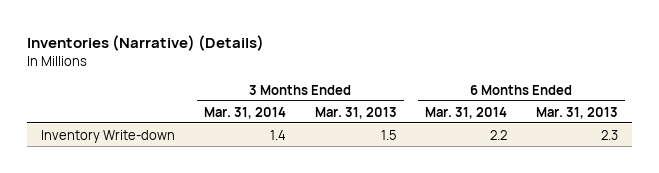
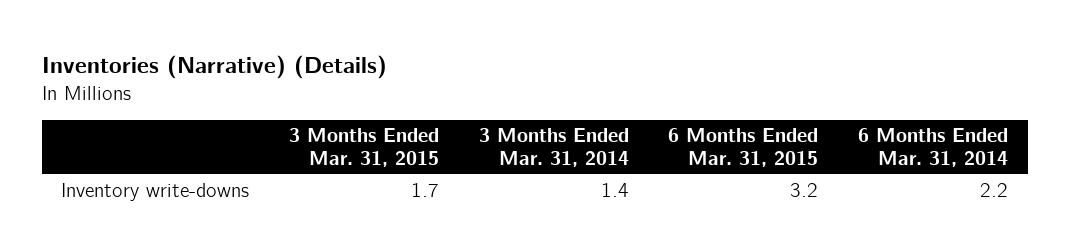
[314,106,397,119] Mar. 31, 2013 -> none
[535,106,618,119] Mar. 31, 2013 -> none
none -> [288,127,439,168] 3 Months Ended Mar. 31, 2015
none -> [668,127,819,168] 6 Months Ended Mar. 31, 2015
[41,129,176,143] Inventory Write-down -> [61,183,250,202] Inventory write-downs

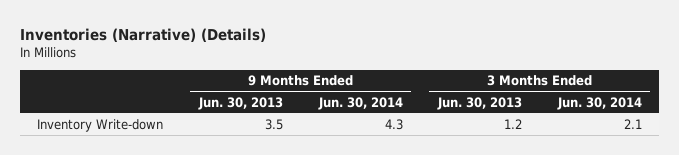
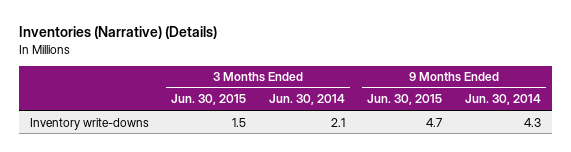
[198,96,284,110] Jun. 30, 2013 -> none
[437,96,523,110] Jun. 30, 2013 -> none
none -> [171,94,247,106] Jun. 30, 2015
none -> [367,94,443,106] Jun. 30, 2015
[37,119,164,133] Inventory Write-down -> [30,117,150,130] Inventory write-downs

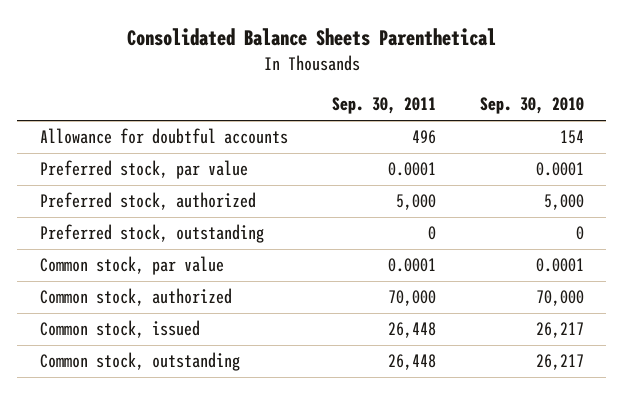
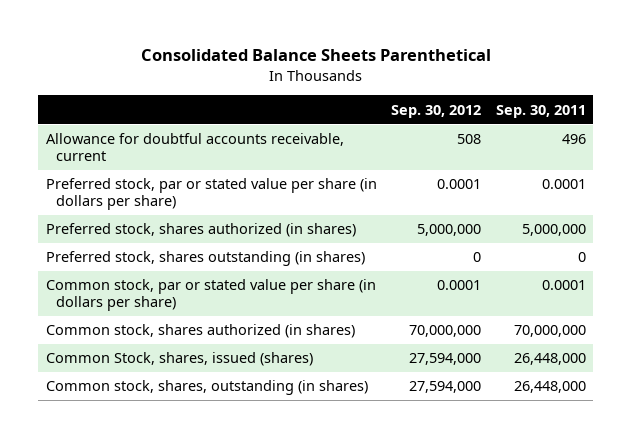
[480,97,585,115] Sep. 30, 2010 -> none
none -> [391,104,482,118] Sep. 30, 2012
[39,128,288,145] Allowance for doubtful accounts -> [45,133,344,162] Allowance for doubtful accounts receivable, current
[39,160,248,180] Preferred stock, par value -> [45,178,377,211] Preferred stock, par or stated value per share (in dollars per share)
[39,192,256,211] Preferred stock, authorized -> [45,223,356,238] Preferred stock, shares authorized (in shares)
[395,194,436,211] 5,000 -> [522,224,587,237] 5,000,000
[39,224,264,244] Preferred stock, outstanding -> [45,251,365,267] Preferred stock, shares outstanding (in shares)
[39,256,224,276] Common stock, par value -> [45,279,376,312] Common stock, par or stated value per share (in dollars per share)
[39,288,232,307] Common stock, authorized -> [45,324,355,339] Common stock, shares authorized (in shares)
[387,290,436,307] 70,000 -> [514,325,587,338] 70,000,000
[39,320,200,339] Common stock, issued -> [45,352,313,367] Common Stock, shares, issued (shares)
[387,322,436,339] 26,448 -> [514,353,587,366] 26,448,000
[39,352,240,372] Common stock, outstanding -> [45,380,368,396] Common stock, shares, outstanding (in shares)
[387,354,436,371] 26,448 -> [514,381,587,394] 26,448,000

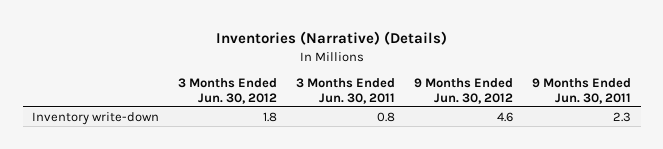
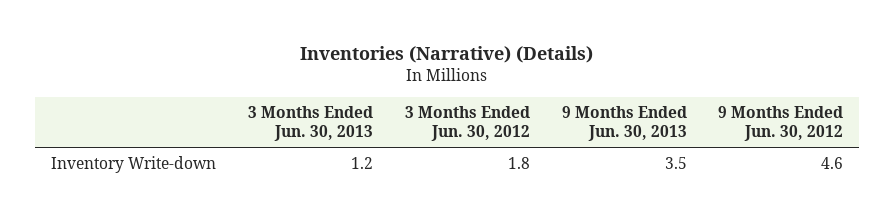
[296,77,396,104] 3 Months Ended Jun. 30, 2011 -> none
[532,77,632,104] 9 Months Ended Jun. 30, 2011 -> none
none -> [247,105,373,142] 3 Months Ended Jun. 30, 2013
none -> [561,105,687,142] 9 Months Ended Jun. 30, 2013
[32,112,160,126] Inventory write-down -> [51,156,217,174] Inventory Write-down

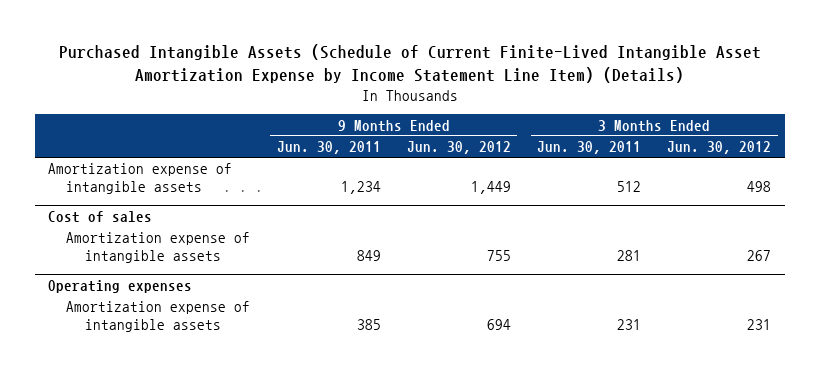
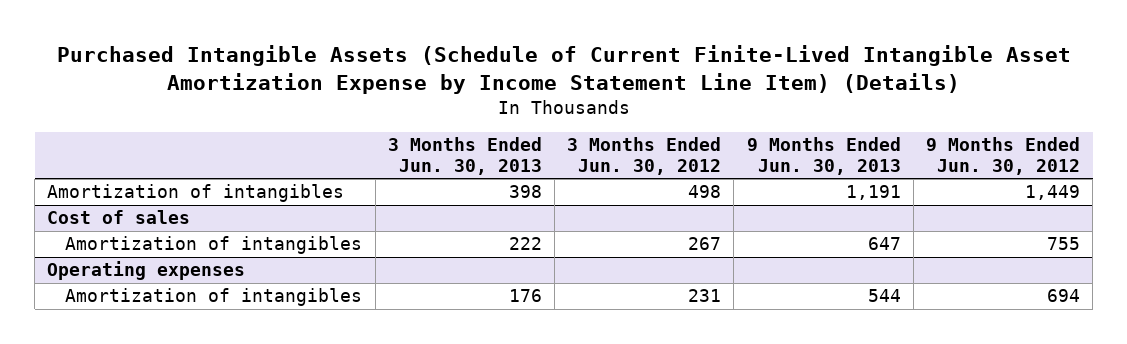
[276,141,381,155] Jun. 30, 2011 -> none
[537,141,642,155] Jun. 30, 2011 -> none
none -> [387,137,542,175] 3 Months Ended Jun. 30, 2013
none -> [746,137,901,175] 9 Months Ended Jun. 30, 2013
[48,163,233,195] Amortization expense of intangible assets -> [47,184,345,203] Amortization of intangibles
[66,232,251,264] Amortization expense of intangible assets -> [65,236,363,255] Amortization of intangibles
[66,301,251,333] Amortization expense of intangible assets -> [65,288,363,307] Amortization of intangibles

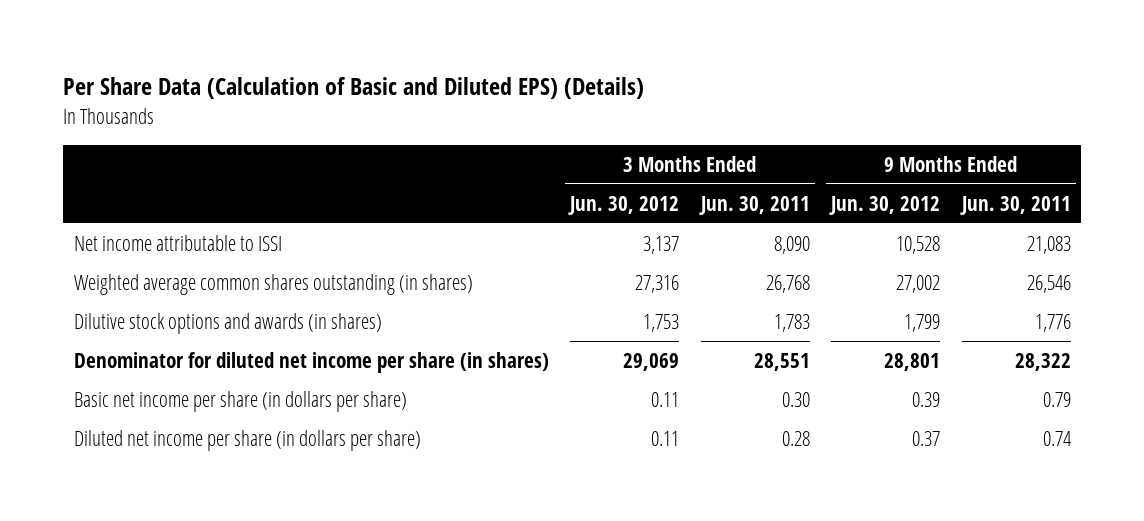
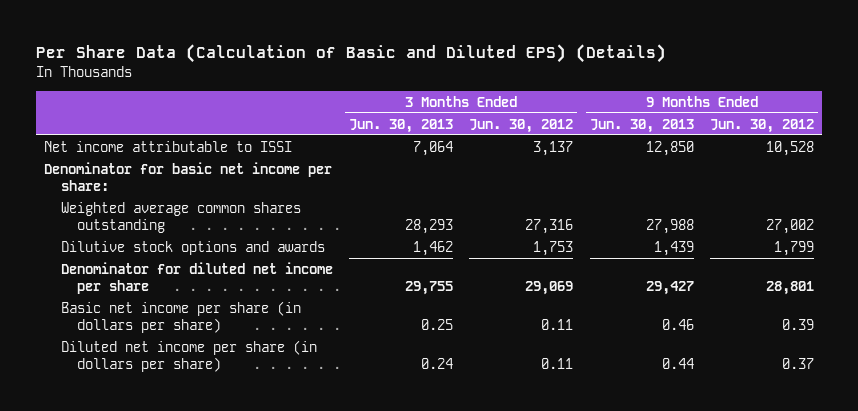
[698,195,810,215] Jun. 30, 2011 -> none
[959,195,1071,215] Jun. 30, 2011 -> none
none -> [349,118,454,133] Jun. 30, 2013
none -> [589,118,694,133] Jun. 30, 2013
none -> [44,161,333,191] Denominator for basic net income per share:
[73,273,473,295] Weighted average common shares outstanding (in shares) -> [60,201,301,233] Weighted average common shares outstanding
[73,312,382,334] Dilutive stock options and awards (in shares) -> [60,240,325,255] Dilutive stock options and awards
[73,351,549,373] Denominator for diluted net income per share (in shares) -> [60,261,333,294] Denominator for diluted net income per share

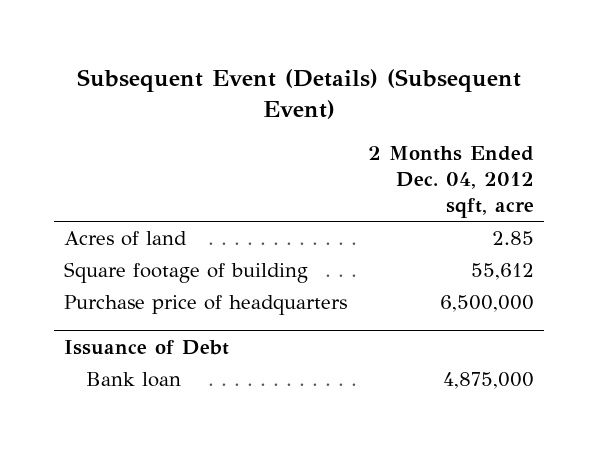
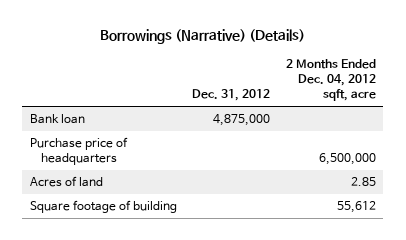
[76,68,521,120] Subsequent Event (Details) (Subsequent Event) -> [99,29,305,45] Borrowings (Narrative) (Details)
none -> [192,89,271,102] Dec. 31, 2012
none -> [29,114,85,125] Bank loan
[64,294,348,315] Purchase price of headquarters -> [29,137,128,166] Purchase price of headquarters
[64,339,230,355] Issuance of Debt -> none
[85,371,181,387] Bank loan -> none

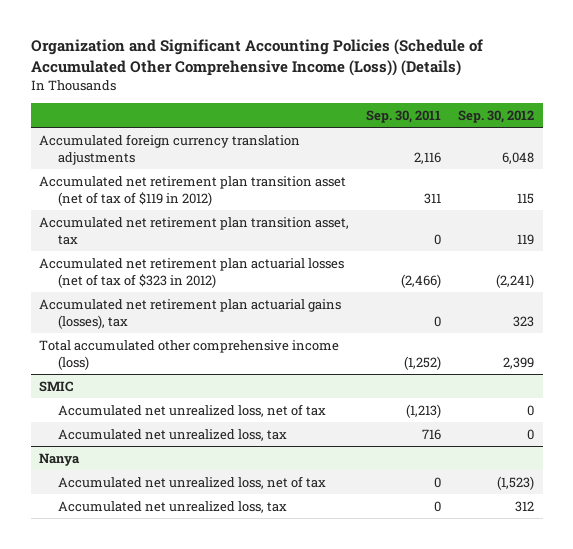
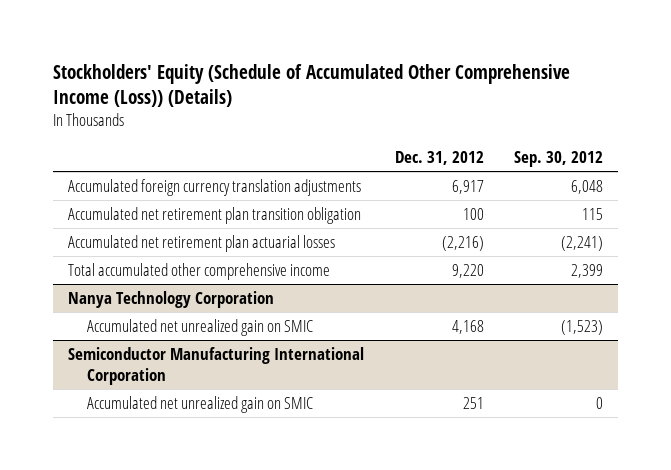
[30,39,483,76] Organization and Significant Accounting Policies (Schedule of Accumulated Other Comprehensive Income (Loss)) (Details) -> [53,63,571,108] Stockholders' Equity (Schedule of Accumulated Other Comprehensive Income (Loss)) (Details)
[366,109,442,123] Sep. 30, 2011 -> none
none -> [394,150,484,165] Dec. 31, 2012
[39,216,350,246] Accumulated net retirement plan transition asset, tax -> none
[39,298,342,330] Accumulated net retirement plan actuarial gains (losses), tax -> none
[39,380,74,392] SMIC -> none
[58,428,288,441] Accumulated net unrealized loss, tax -> none
[39,452,81,466] Nanya -> none
[58,500,288,513] Accumulated net unrealized loss, tax -> none
[39,175,347,207] Accumulated net retirement plan transition asset (net of tax of $119 in 2012) -> [68,206,362,224] Accumulated net retirement plan transition obligation
[39,257,345,289] Accumulated net retirement plan actuarial losses (net of tax of $323 in 2012) -> [68,234,336,252] Accumulated net retirement plan actuarial losses
[39,339,340,371] Total accumulated other comprehensive income (loss) -> [68,262,331,280] Total accumulated other comprehensive income
none -> [68,290,275,308] Nanya Technology Corporation
[58,403,327,417] Accumulated net unrealized loss, net of tax -> [86,318,313,336] Accumulated net unrealized gain on SMIC
[527,404,535,416] 0 -> [560,319,603,335] (1,523)
none -> [68,346,365,385] Semiconductor Manufacturing International Corporation
[58,475,327,489] Accumulated net unrealized loss, net of tax -> [86,395,313,413] Accumulated net unrealized gain on SMIC
[497,475,535,490] (1,523) -> [595,396,603,409] 0

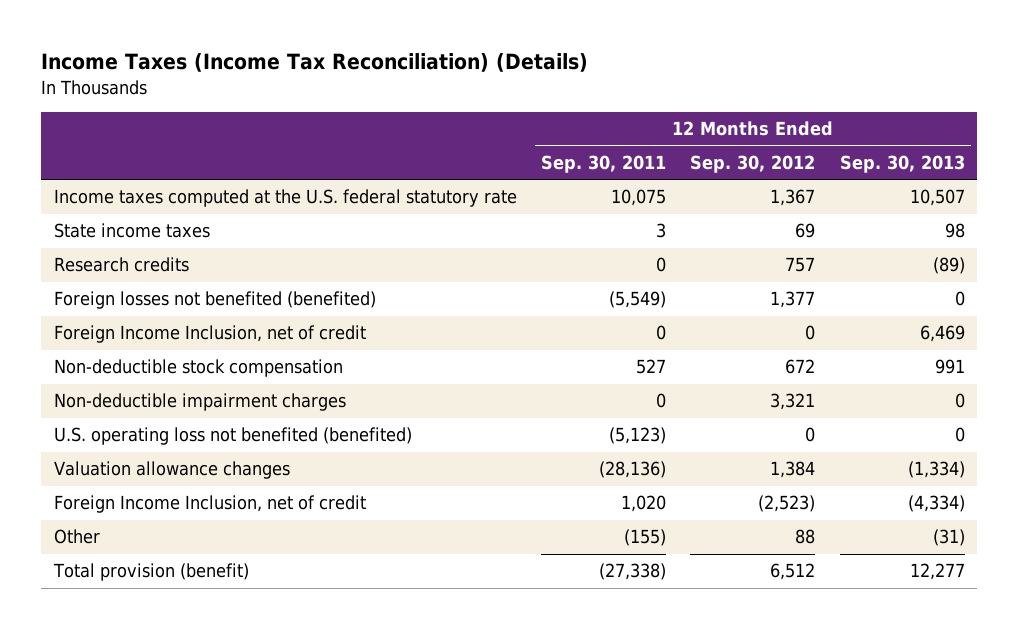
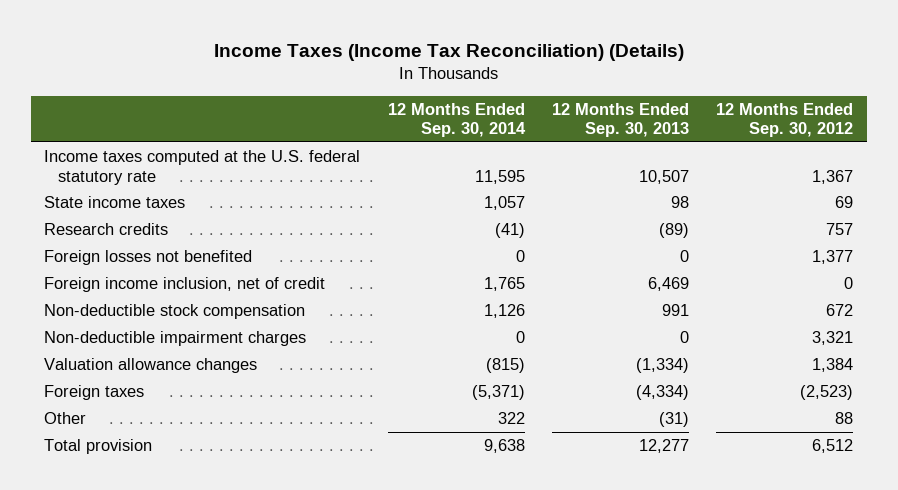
[540,154,666,173] Sep. 30, 2011 -> none
none -> [387,102,526,138] 12 Months Ended Sep. 30, 2014
[53,291,376,310] Foreign losses not benefited (benefited) -> [44,250,253,266] Foreign losses not benefited
[53,325,366,344] Foreign Income Inclusion, net of credit -> [44,277,326,293] Foreign income inclusion, net of credit
[53,427,412,446] U.S. operating loss not benefited (benefited) -> none
[53,495,366,514] Foreign Income Inclusion, net of credit -> [44,385,145,401] Foreign taxes
[52,563,249,582] Total provision (benefit) -> [44,439,153,455] Total provision

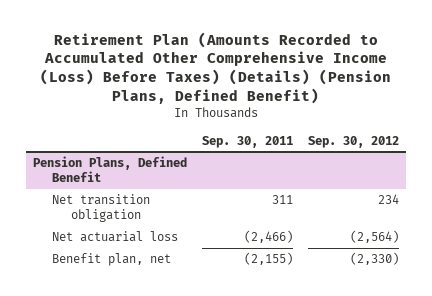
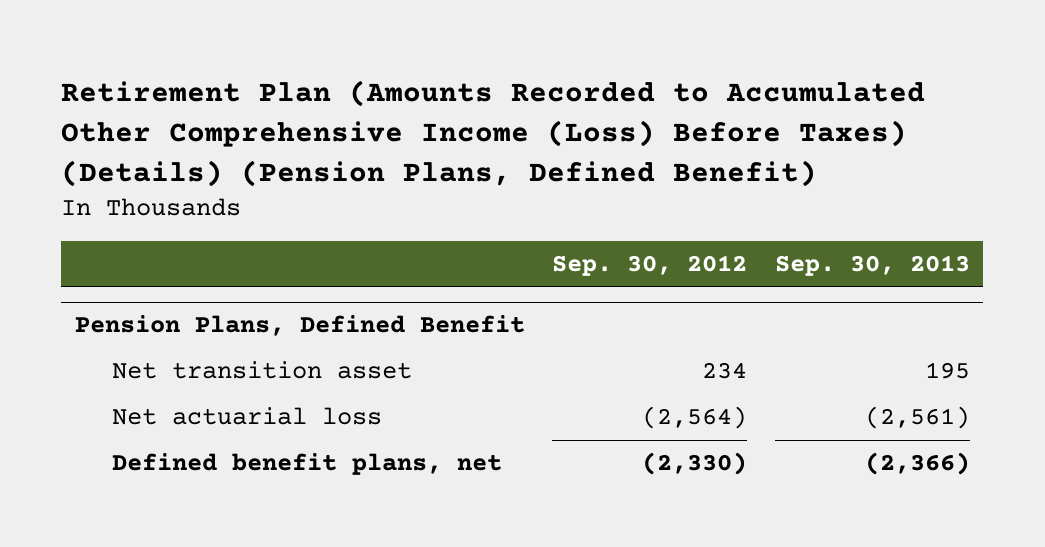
[201,135,293,148] Sep. 30, 2011 -> none
none -> [774,254,970,276] Sep. 30, 2013
[52,194,151,222] Net transition obligation -> [111,361,412,380] Net transition asset
[52,253,172,267] Benefit plan, net -> [111,453,502,476] Defined benefit plans, net

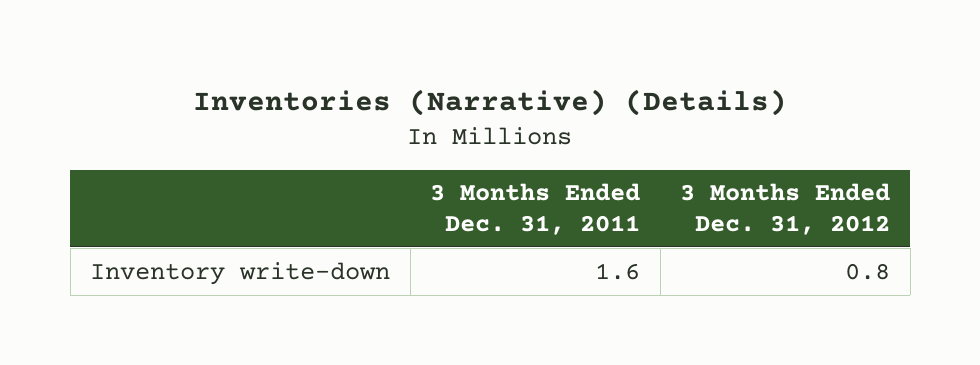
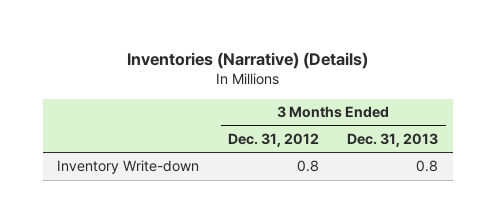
[430,183,641,235] 3 Months Ended Dec. 31, 2011 -> none
none -> [347,132,439,147] Dec. 31, 2013
[90,261,391,285] Inventory write-down -> [57,160,200,175] Inventory Write-down

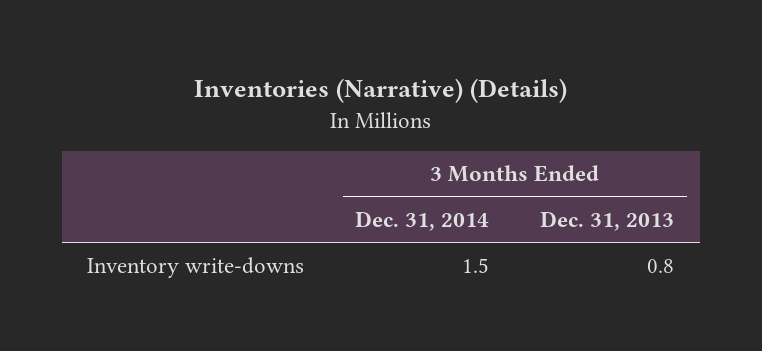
[227,132,319,147] Dec. 31, 2012 -> none
none -> [355,210,490,231] Dec. 31, 2014
[57,160,200,175] Inventory Write-down -> [87,257,305,279] Inventory write-downs

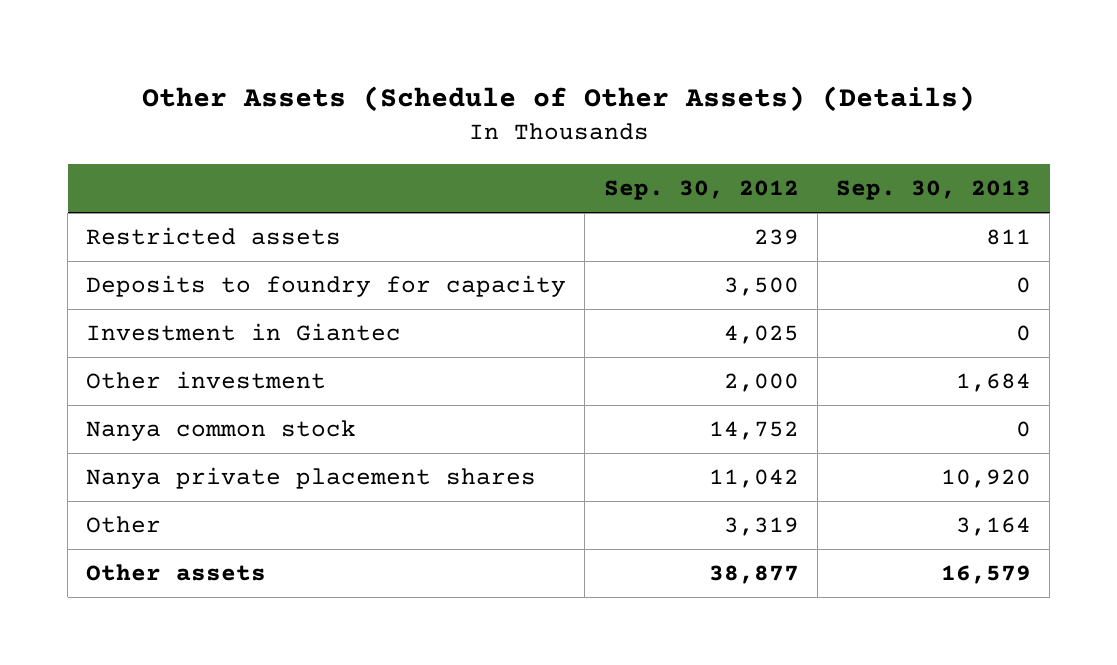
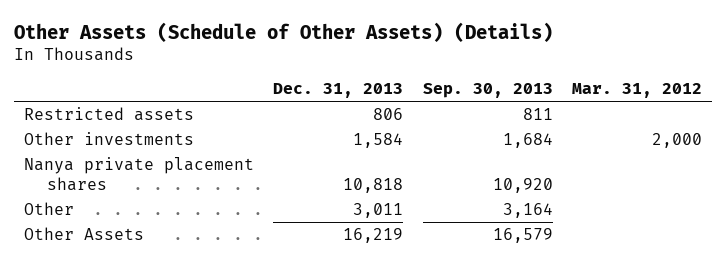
[603,180,799,201] Sep. 30, 2012 -> none
none -> [273,83,404,99] Dec. 31, 2013
none -> [572,83,703,99] Mar. 31, 2012
[86,275,567,298] Deposits to foundry for capacity -> none
[86,323,402,342] Investment in Giantec -> none
[86,420,357,442] Nanya common stock -> none
[86,371,327,390] Other investment -> [23,132,194,146] Other investments
[86,564,267,582] Other assets -> [23,227,144,241] Other Assets

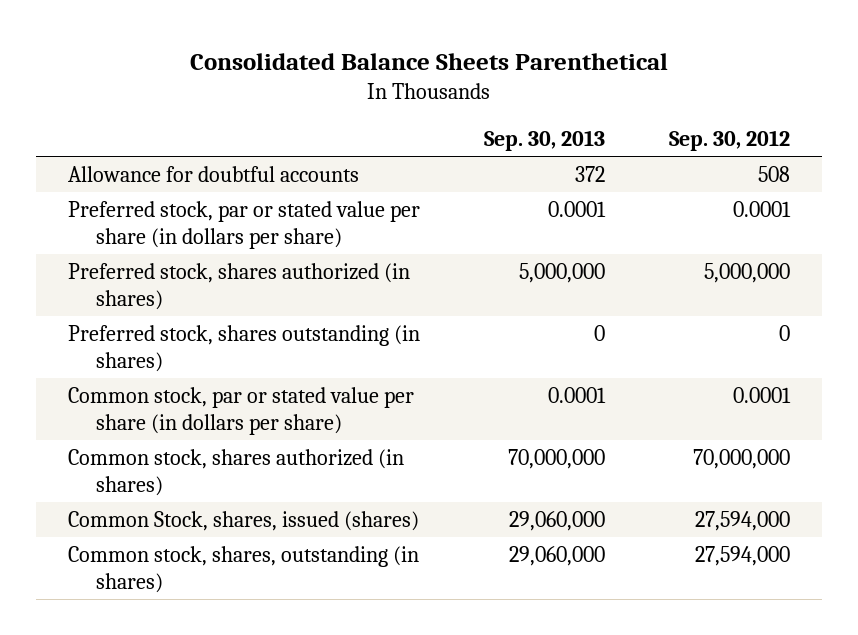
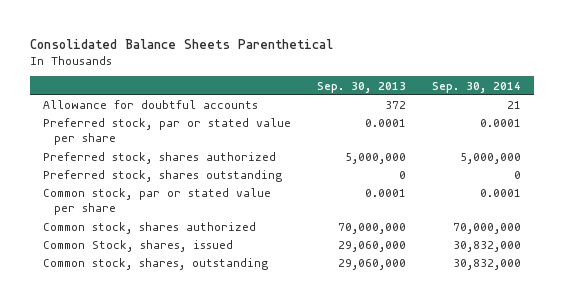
[668,130,790,152] Sep. 30, 2012 -> none
none -> [432,81,522,93] Sep. 30, 2014
[67,200,420,249] Preferred stock, par or stated value per share (in dollars per share) -> [43,118,292,146] Preferred stock, par or stated value per share
[67,262,410,310] Preferred stock, shares authorized (in shares) -> [43,152,277,165] Preferred stock, shares authorized
[67,324,420,372] Preferred stock, shares outstanding (in shares) -> [43,170,283,183] Preferred stock, shares outstanding
[67,386,414,435] Common stock, par or stated value per share (in dollars per share) -> [43,188,272,216] Common stock, par or stated value per share
[67,448,404,496] Common stock, shares authorized (in shares) -> [43,222,257,235] Common stock, shares authorized
[67,510,419,531] Common Stock, shares, issued (shares) -> [43,240,234,253] Common Stock, shares, issued
[67,545,419,593] Common stock, shares, outstanding (in shares) -> [43,258,269,271] Common stock, shares, outstanding

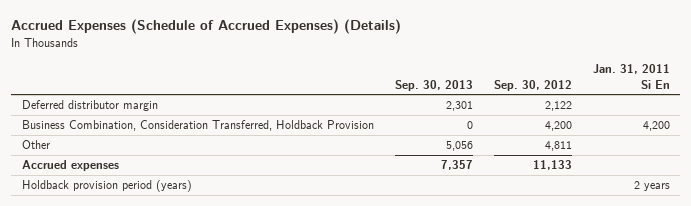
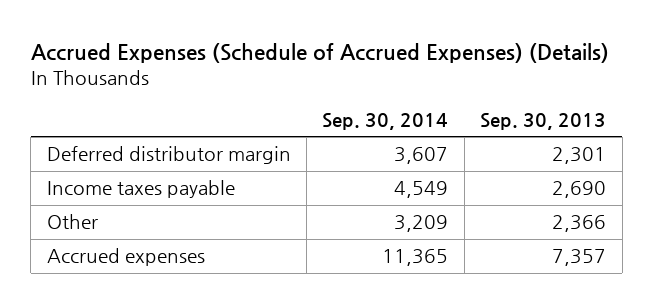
[493,79,572,91] Sep. 30, 2012 -> none
[592,64,670,89] Jan. 31, 2011 Si En -> none
none -> [322,112,449,130] Sep. 30, 2014
[21,120,374,132] Business Combination, Consideration Transferred, Holdback Provision -> none
none -> [46,180,235,199] Income taxes payable
[445,141,473,152] 5,056 -> [552,215,607,233] 2,366
[21,180,192,193] Holdback provision period (years) -> none

